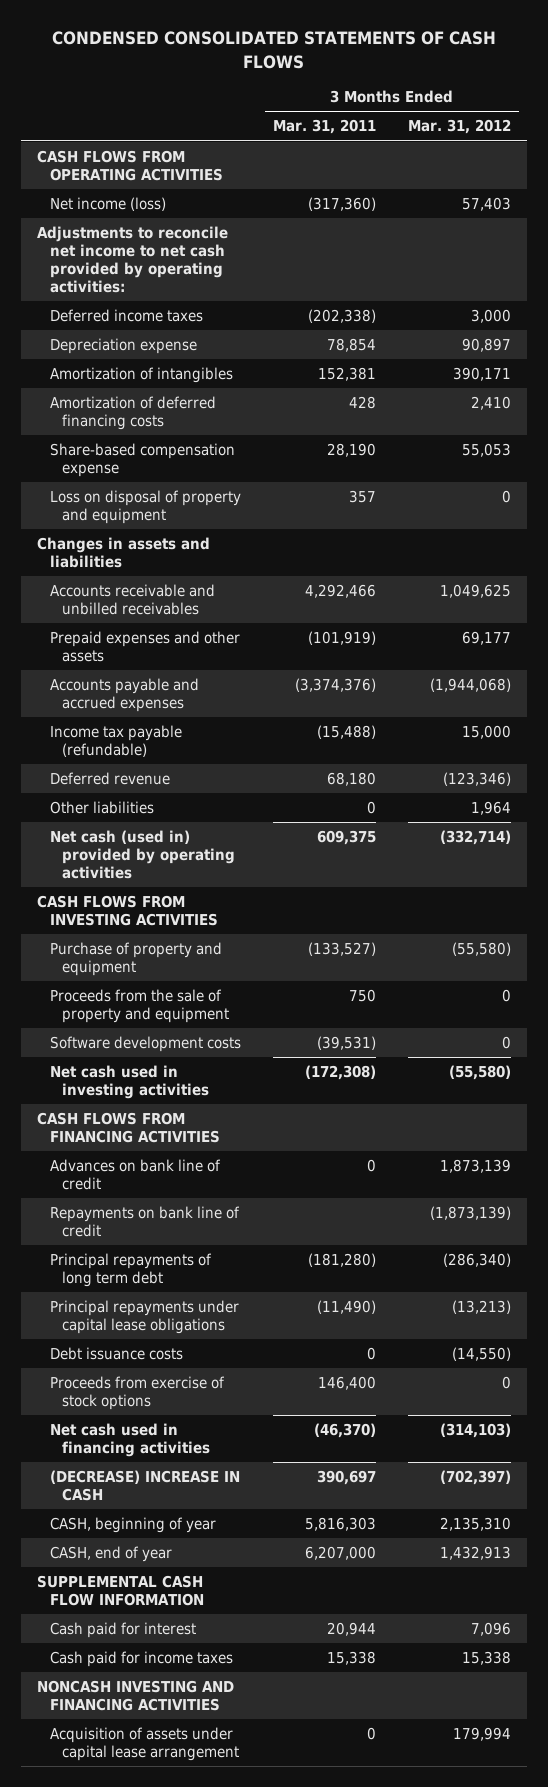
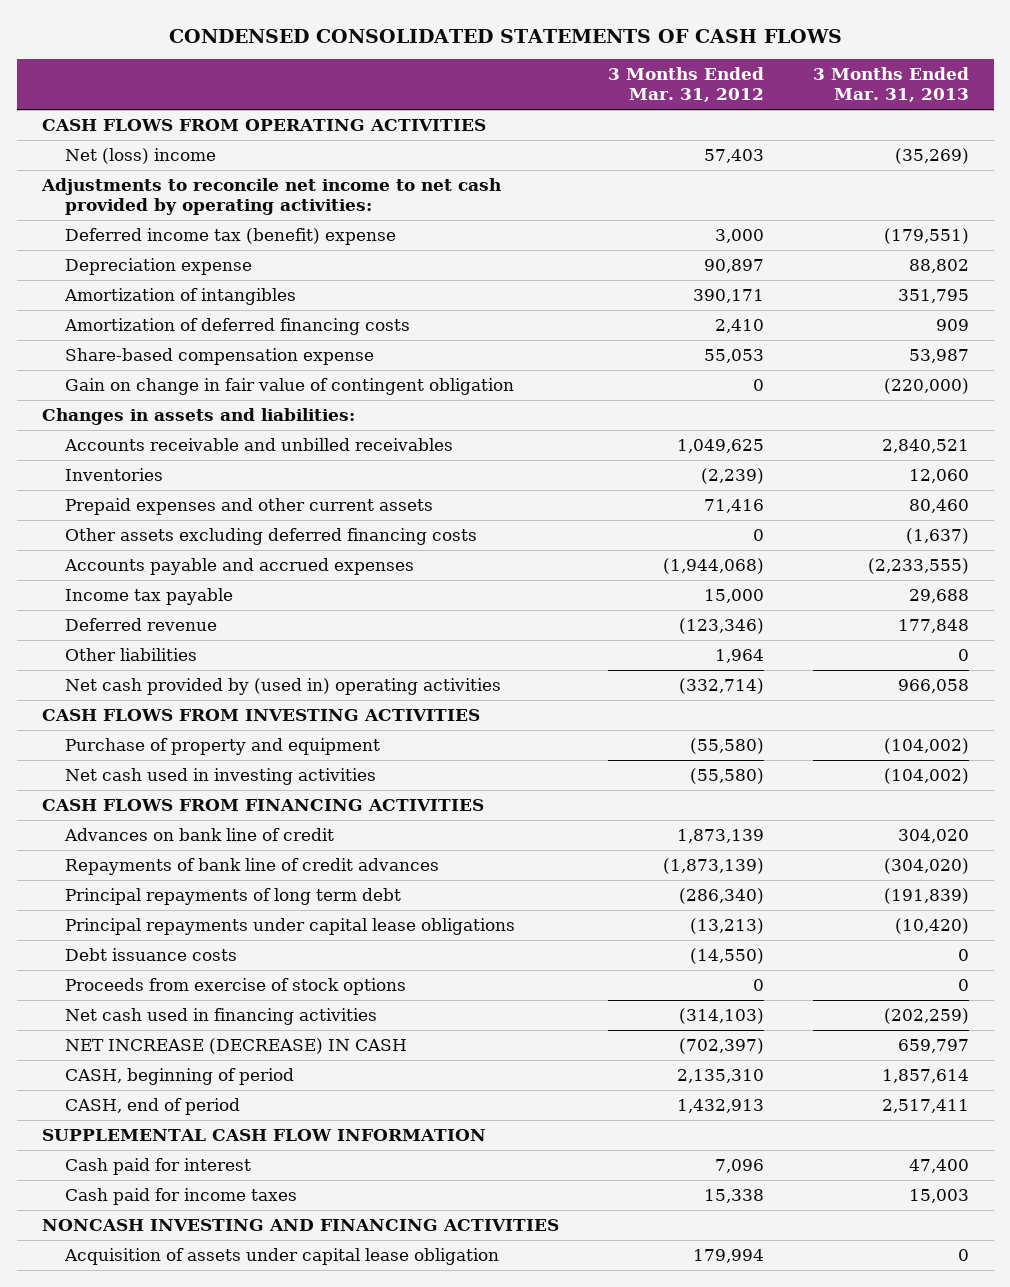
[272,119,376,135] Mar. 31, 2011 -> none
none -> [812,67,969,103] 3 Months Ended Mar. 31, 2013
[49,196,166,211] Net income (loss) -> [64,147,216,164] Net (loss) income
[49,308,203,322] Deferred income taxes -> [64,227,396,245] Deferred income tax (benefit) expense
[49,489,241,524] Loss on disposal of property and equipment -> none
none -> [64,377,514,395] Gain on change in fair value of contingent obligation
[37,536,211,568] Changes in assets and liabilities -> [41,407,355,425] Changes in assets and liabilities:
none -> [64,467,163,481] Inventories
[49,630,240,662] Prepaid expenses and other assets -> [64,497,433,515] Prepaid expenses and other current assets
[461,630,511,645] 69,177 -> [703,498,764,513] 71,416
none -> [64,527,477,545] Other assets excluding deferred financing costs
[49,724,182,757] Income tax payable (refundable) -> [64,587,233,605] Income tax payable
[49,829,236,879] Net cash (used in) provided by operating activities -> [64,677,501,695] Net cash provided by (used in) operating activities
[49,988,230,1023] Proceeds from the sale of property and equipment -> none
[49,1035,241,1052] Software development costs -> none
[49,1205,240,1237] Repayments on bank line of credit -> [64,857,439,875] Repayments of bank line of credit advances
[49,1469,240,1501] (DECREASE) INCREASE IN CASH -> [64,1037,407,1054] NET INCREASE (DECREASE) IN CASH
[49,1516,216,1533] CASH, beginning of year -> [64,1067,294,1085] CASH, beginning of period
[49,1545,172,1562] CASH, end of year -> [64,1097,240,1115] CASH, end of period
[49,1726,240,1761] Acquisition of assets under capital lease arrangement -> [63,1247,499,1265] Acquisition of assets under capital lease obligation

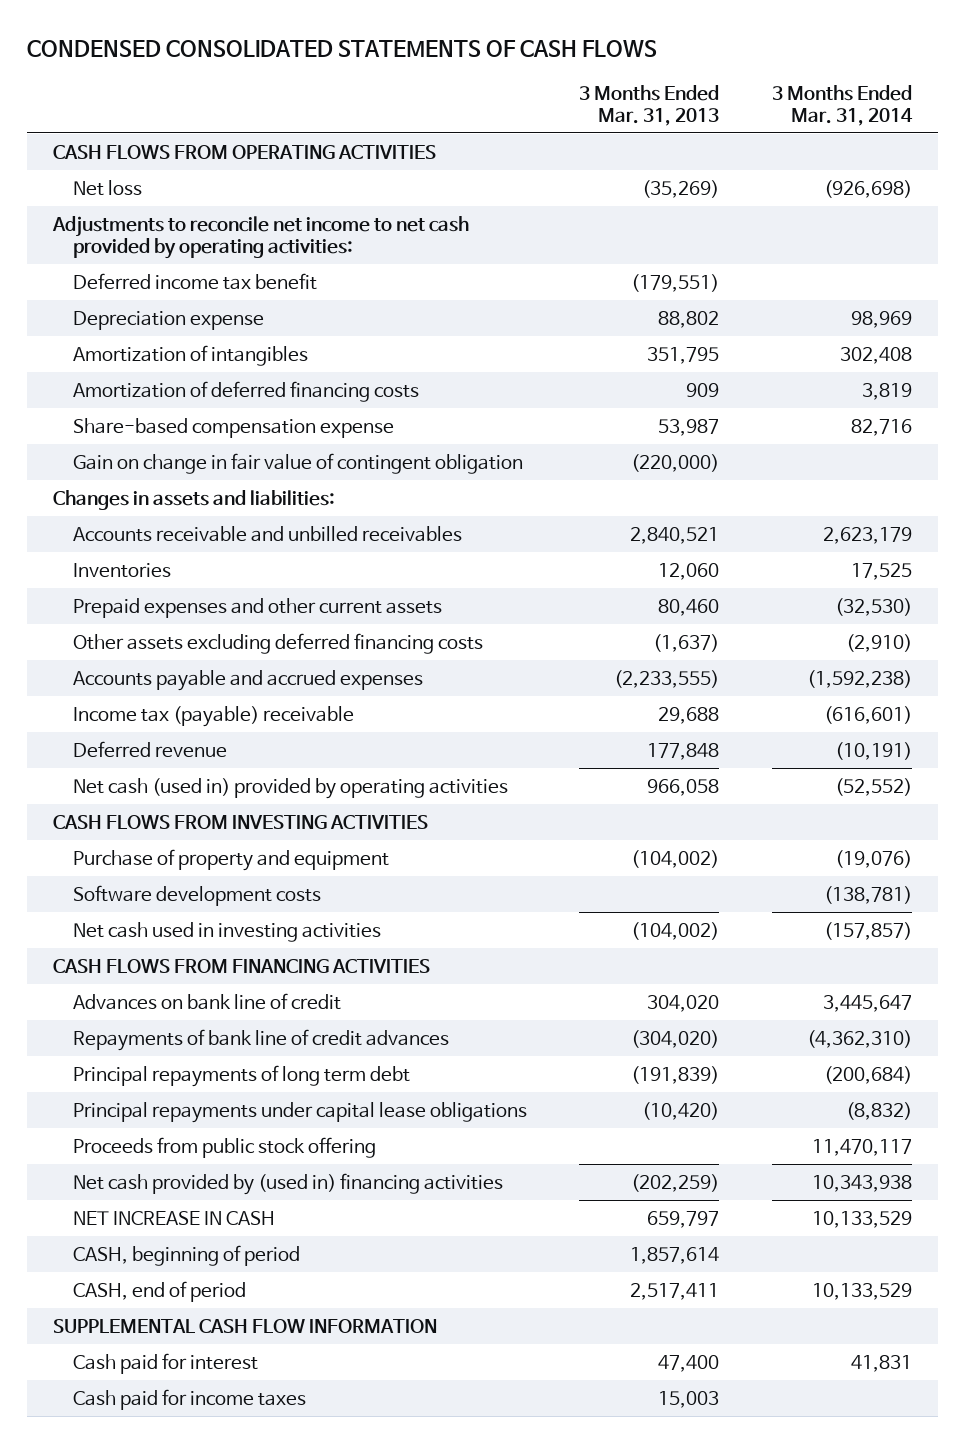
[607,67,764,103] 3 Months Ended Mar. 31, 2012 -> none
none -> [771,84,913,126] 3 Months Ended Mar. 31, 2014
[64,147,216,164] Net (loss) income -> [73,179,143,196] Net loss
[64,227,396,245] Deferred income tax (benefit) expense -> [73,272,318,290] Deferred income tax benefit
[64,587,233,605] Income tax payable -> [73,705,355,727] Income tax (payable) receivable
[64,647,197,661] Other liabilities -> none
[64,677,501,695] Net cash provided by (used in) operating activities -> [73,777,509,799] Net cash (used in) provided by operating activities
none -> [73,884,322,906] Software development costs
[64,947,237,961] Debt issuance costs -> none
[64,977,406,995] Proceeds from exercise of stock options -> none
none -> [73,1136,377,1158] Proceeds from public stock offering
[64,1007,377,1025] Net cash used in financing activities -> [73,1172,504,1195] Net cash provided by (used in) financing activities
[64,1037,407,1054] NET INCREASE (DECREASE) IN CASH -> [73,1210,276,1225] NET INCREASE IN CASH
[41,1218,559,1231] NONCASH INVESTING AND FINANCING ACTIVITIES -> none
[63,1247,499,1265] Acquisition of assets under capital lease obligation -> none

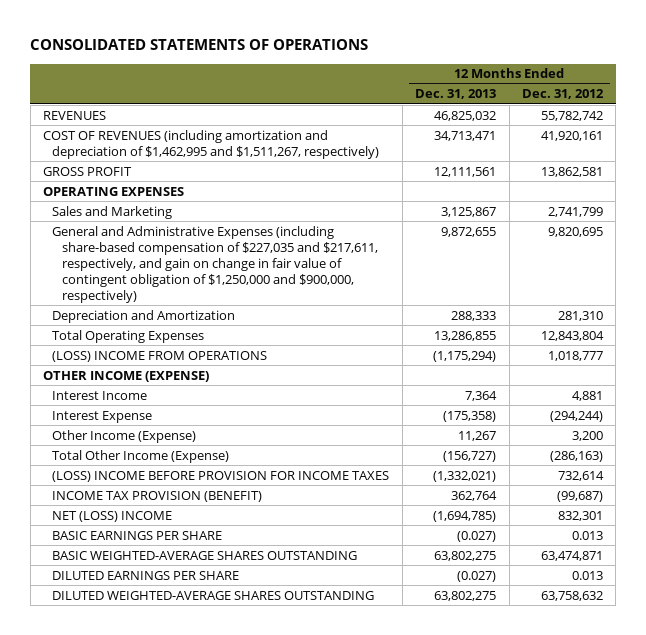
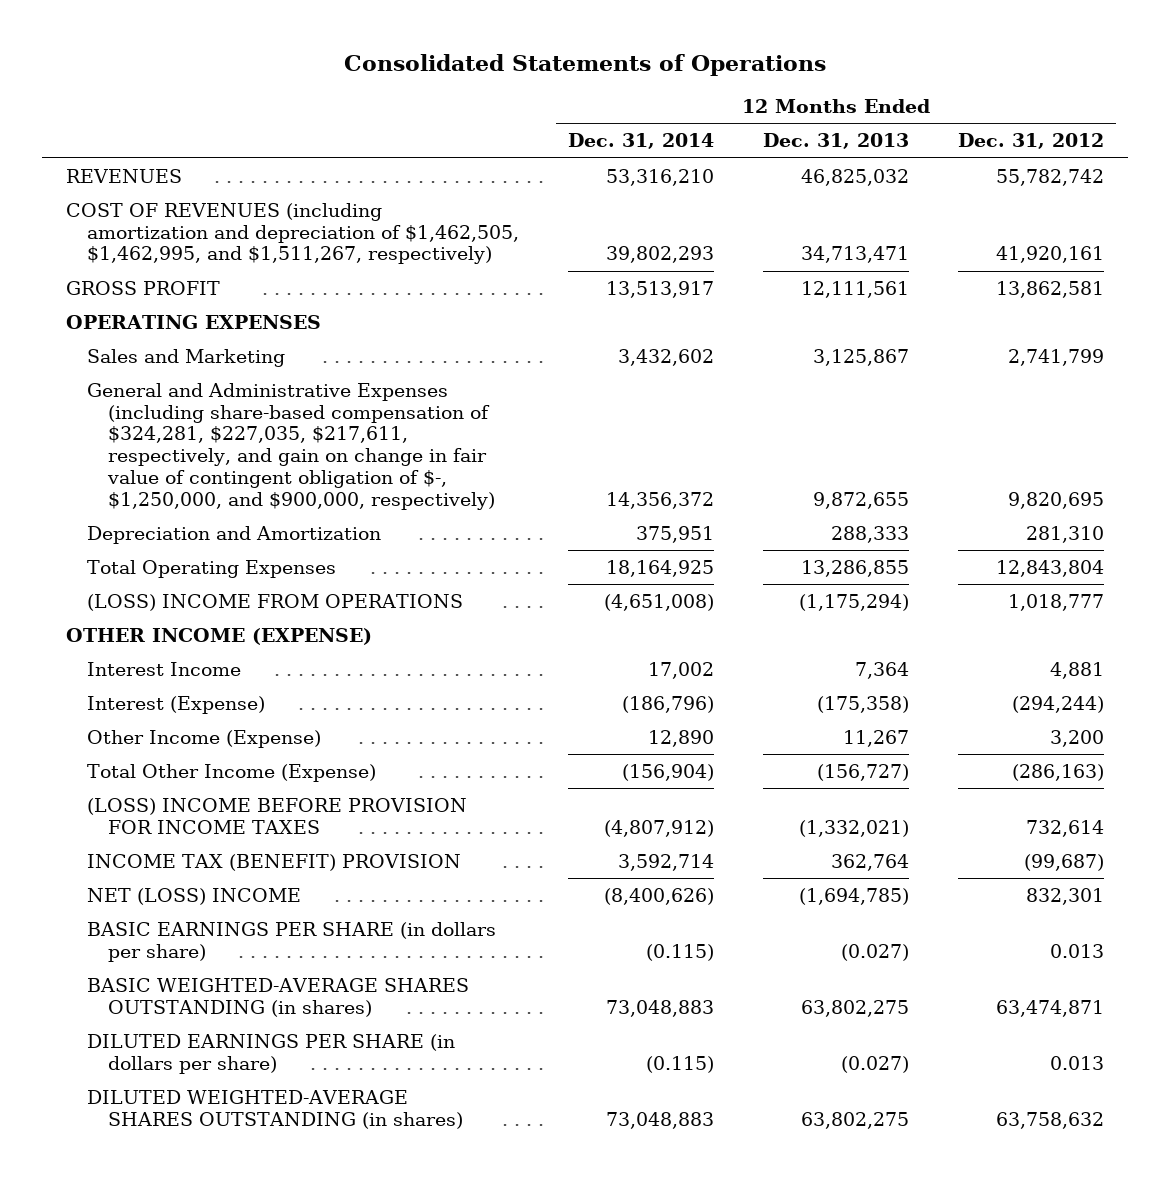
[30,39,369,51] CONSOLIDATED STATEMENTS OF OPERATIONS -> [344,53,827,76] Consolidated Statements of Operations
none -> [568,133,715,150] Dec. 31, 2014
[43,129,380,159] COST OF REVENUES (including amortization and depreciation of $1,462,995 and $1,511,267, respectively) -> [66,202,520,265] COST OF REVENUES (including amortization and depreciation of $1,462,505, $1,462,995, and $1,511,267, respectively)
[52,225,378,303] General and Administrative Expenses (including share-based compensation of $227,035 and $217,611, respectively, and gain on change in fair value of contingent obligation of $1,250,000 and $900,000, respectively) -> [87,382,496,510] General and Administrative Expenses (including share-based compensation of $324,281, $227,035, $217,611, respectively, and gain on change in fair value of contingent obligation of $-, $1,250,000, and $900,000, respectively)
[52,410,153,423] Interest Expense -> [87,695,266,714] Interest (Expense)
[52,490,263,502] INCOME TAX PROVISION (BENEFIT) -> [87,853,462,871] INCOME TAX (BENEFIT) PROVISION
[52,530,223,540] BASIC EARNINGS PER SHARE -> [87,921,497,962] BASIC EARNINGS PER SHARE (in dollars per share)
[52,550,358,560] BASIC WEIGHTED-AVERAGE SHARES OUTSTANDING -> [87,977,470,1017] BASIC WEIGHTED-AVERAGE SHARES OUTSTANDING (in shares)
[52,570,240,580] DILUTED EARNINGS PER SHARE -> [87,1033,456,1074] DILUTED EARNINGS PER SHARE (in dollars per share)
[52,590,375,600] DILUTED WEIGHTED-AVERAGE SHARES OUTSTANDING -> [87,1089,464,1129] DILUTED WEIGHTED-AVERAGE SHARES OUTSTANDING (in shares)

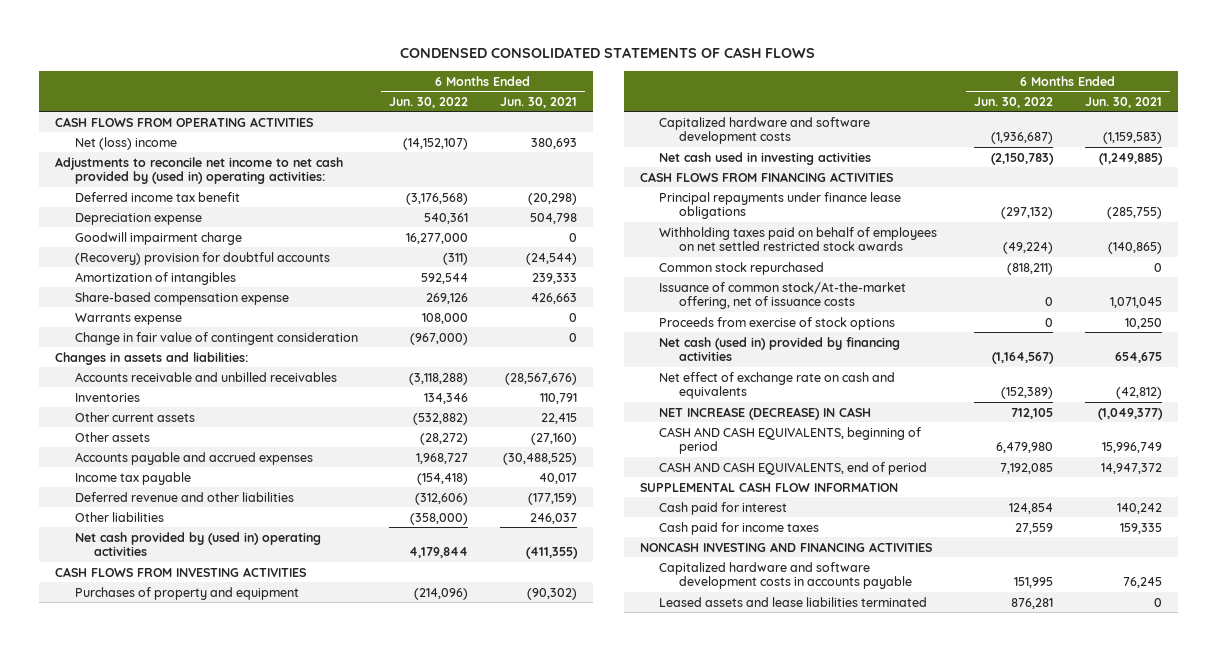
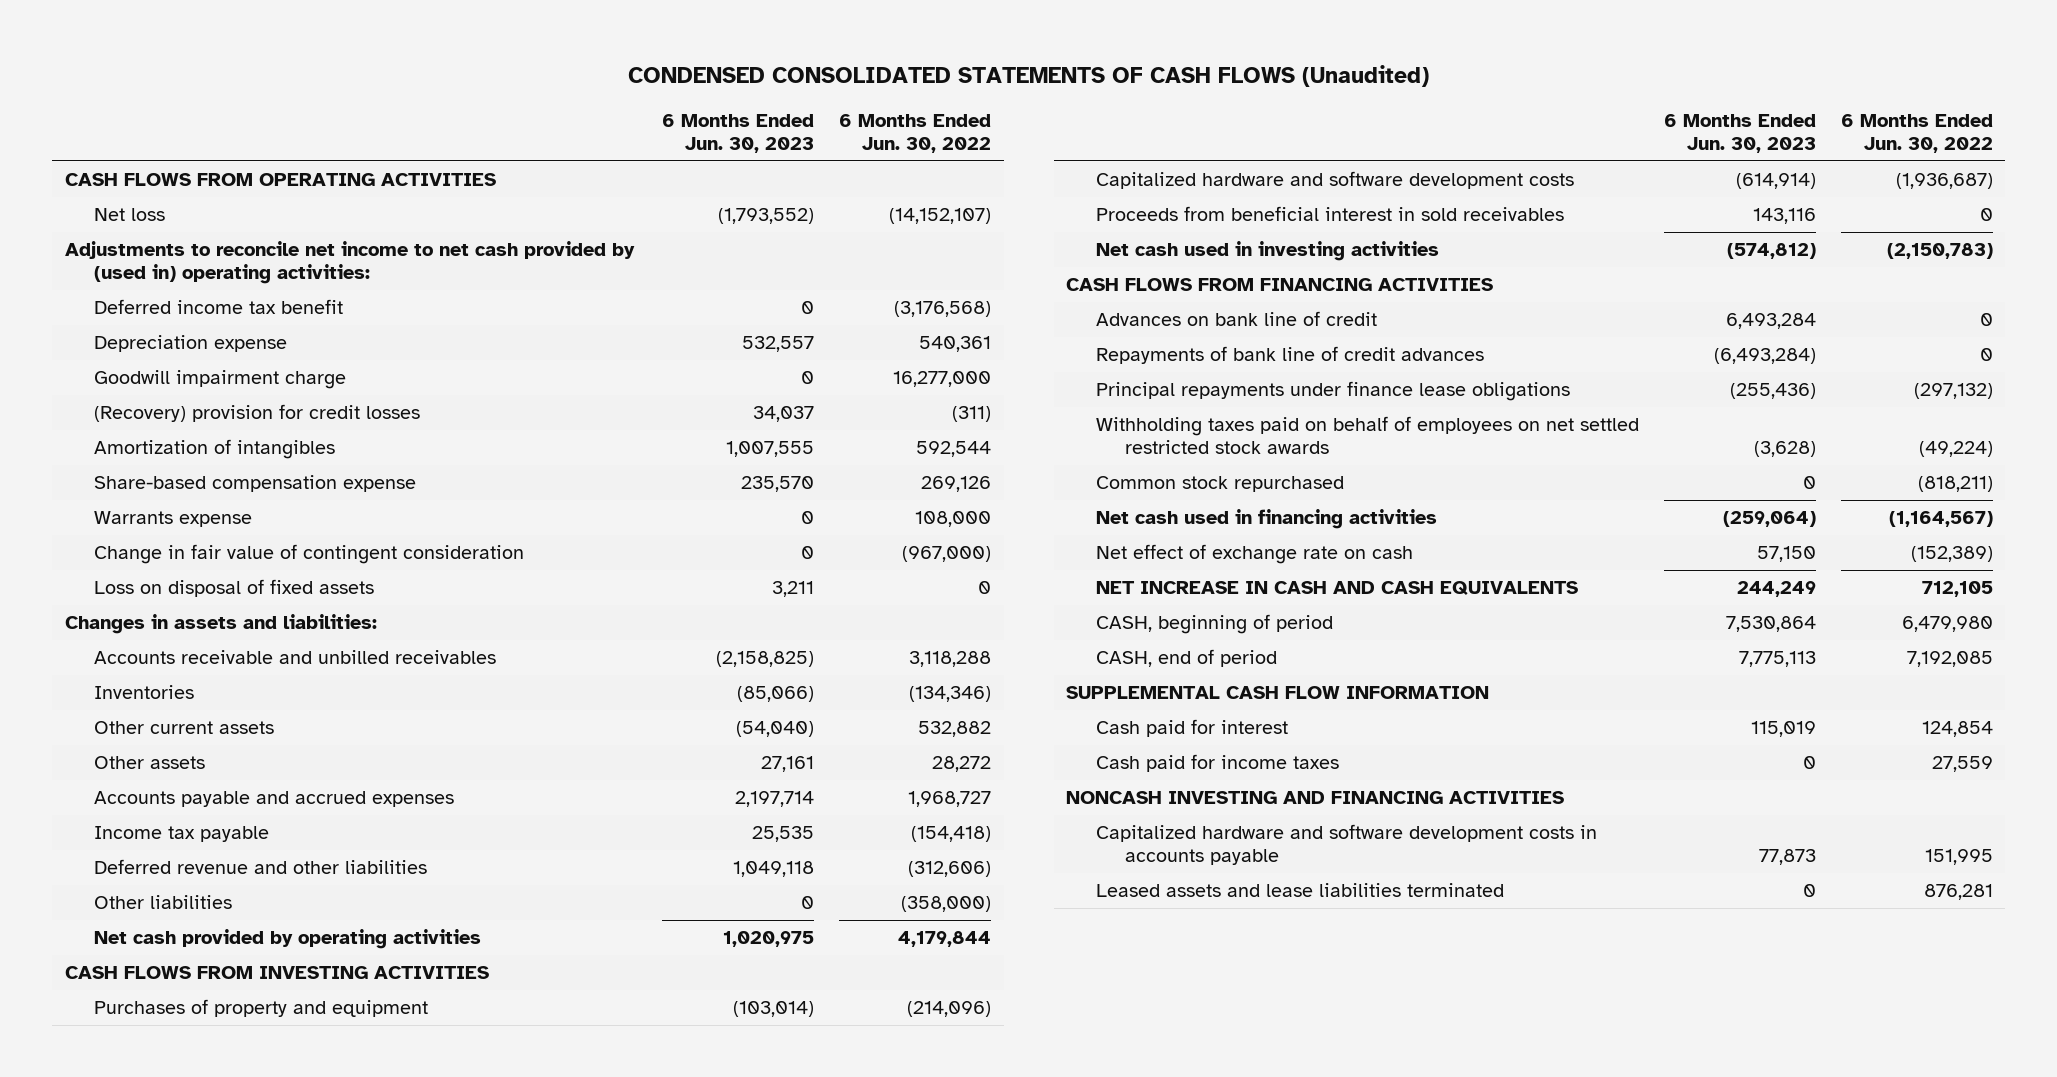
[400,47,816,59] CONDENSED CONSOLIDATED STATEMENTS OF CASH FLOWS -> [627,65,1429,88] CONDENSED CONSOLIDATED STATEMENTS OF CASH FLOWS (Unaudited)
[499,96,577,108] Jun. 30, 2021 -> none
none -> [662,114,815,154] 6 Months Ended Jun. 30, 2023
[74,136,177,150] Net (loss) income -> [94,208,166,222] Net loss
[74,251,330,265] (Recovery) provision for doubtful accounts -> [94,404,421,423] (Recovery) provision for credit losses
none -> [94,579,375,598] Loss on disposal of fixed assets
[409,372,469,385] (3,118,288) -> [909,651,992,668] 3,118,288
[424,392,469,404] 134,346 -> [909,686,992,703] (134,346)
[413,412,469,425] (532,882) -> [918,721,992,738] 532,882
[420,432,469,445] (28,272) -> [932,756,992,773] 28,272
[74,531,321,557] Net cash provided by (used in) operating activities -> [94,929,482,950] Net cash provided by operating activities
none -> [1095,206,1564,222] Proceeds from beneficial interest in sold receivables
none -> [1095,311,1377,327] Advances on bank line of credit
none -> [1095,346,1484,365] Repayments of bank line of credit advances
[659,281,907,310] Issuance of common stock/At-the-market offering, net of issuance costs -> none
[659,316,896,330] Proceeds from exercise of stock options -> none
[659,336,901,362] Net cash (used in) provided by financing activities -> [1095,509,1437,530] Net cash used in financing activities
[659,371,896,400] Net effect of exchange rate on cash and equivalents -> [1095,544,1413,565] Net effect of exchange rate on cash
[659,406,872,420] NET INCREASE (DECREASE) IN CASH -> [1095,581,1578,596] NET INCREASE IN CASH AND CASH EQUIVALENTS
[659,426,922,455] CASH AND CASH EQUIVALENTS, beginning of period -> [1095,614,1333,635] CASH, beginning of period
[659,461,928,475] CASH AND CASH EQUIVALENTS, end of period -> [1095,649,1277,668] CASH, end of period

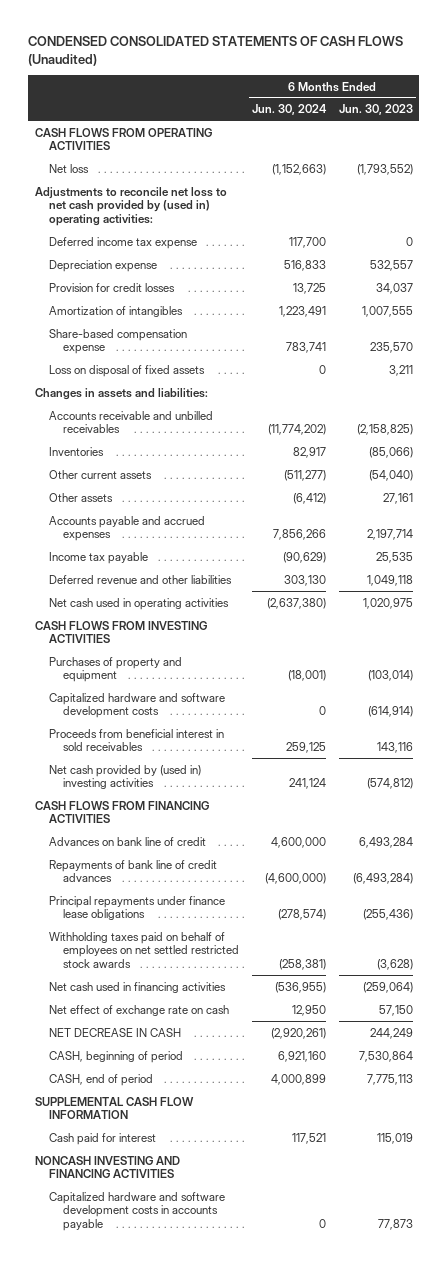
[839,114,992,154] 6 Months Ended Jun. 30, 2022 -> none
none -> [251,104,327,116] Jun. 30, 2024
[64,241,635,285] Adjustments to reconcile net income to net cash provided by (used in) operating activities: -> [34,186,227,226] Adjustments to reconcile net loss to net cash provided by (used in) operating activities:
[94,299,344,315] Deferred income tax benefit -> [48,236,197,249] Deferred income tax expense
[94,370,347,390] Goodwill impairment charge -> none
[94,404,421,423] (Recovery) provision for credit losses -> [48,282,175,292] Provision for credit losses
[94,511,253,528] Warrants expense -> none
[94,544,525,565] Change in fair value of contingent consideration -> none
[94,895,233,910] Other liabilities -> none
[94,929,482,950] Net cash provided by operating activities -> [48,597,229,610] Net cash used in operating activities
[1095,241,1439,262] Net cash used in investing activities -> [48,764,201,790] Net cash provided by (used in) investing activities
[1095,476,1344,493] Common stock repurchased -> none
[1095,581,1578,596] NET INCREASE IN CASH AND CASH EQUIVALENTS -> [48,1027,181,1037] NET DECREASE IN CASH
[1095,754,1339,773] Cash paid for income taxes -> none
[1095,883,1504,898] Leased assets and lease liabilities terminated -> none

